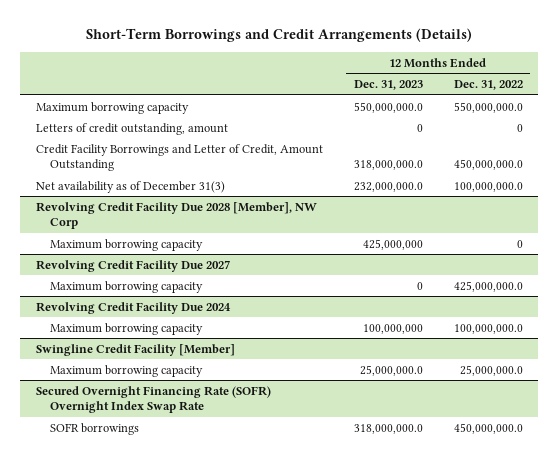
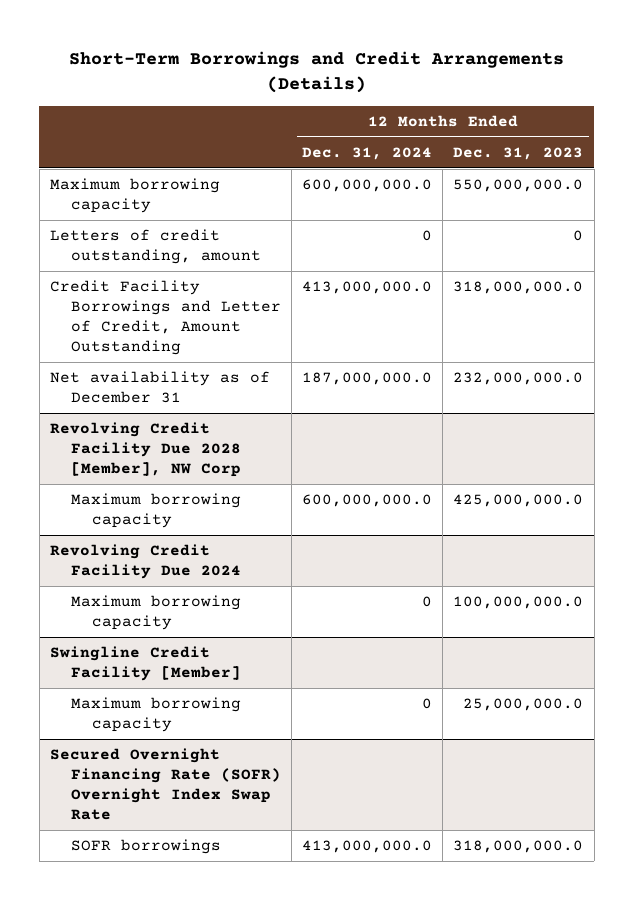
[453,80,523,91] Dec. 31, 2022 -> none
none -> [302,146,433,160] Dec. 31, 2024
[35,180,225,193] Net availability as of December 31(3) -> [49,371,270,404] Net availability as of December 31
[35,259,230,272] Revolving Credit Facility Due 2027 -> none
[50,280,204,293] Maximum borrowing capacity -> none
[362,238,423,250] 425,000,000 -> [453,494,584,508] 425,000,000.0
[362,323,423,334] 100,000,000 -> [453,596,584,610] 100,000,000.0

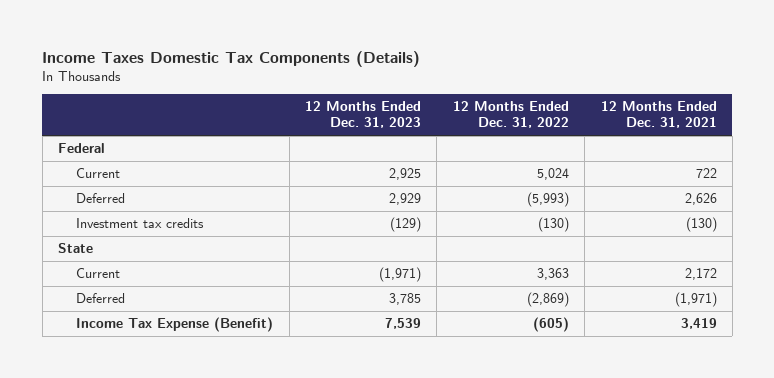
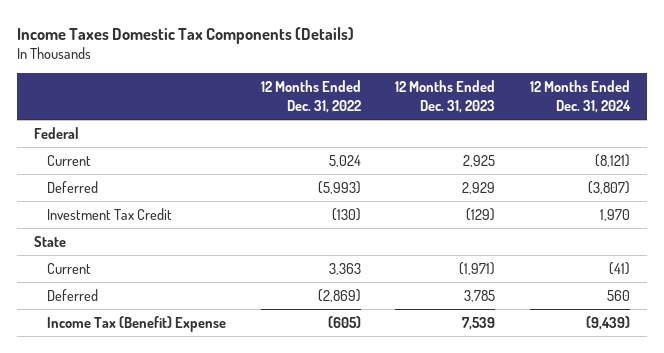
[600,101,717,129] 12 Months Ended Dec. 31, 2021 -> none
none -> [529,80,631,113] 12 Months Ended Dec. 31, 2024
[76,218,205,229] Investment tax credits -> [47,207,173,220] Investment Tax Credit
[76,317,274,333] Income Tax Expense (Benefit) -> [47,315,227,332] Income Tax (Benefit) Expense

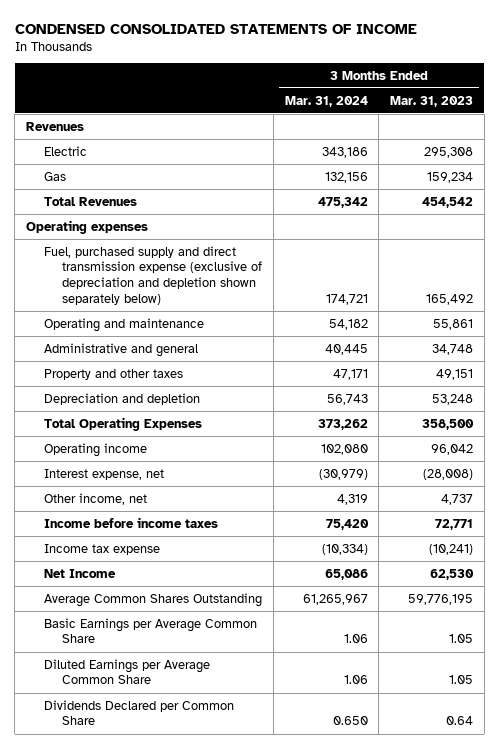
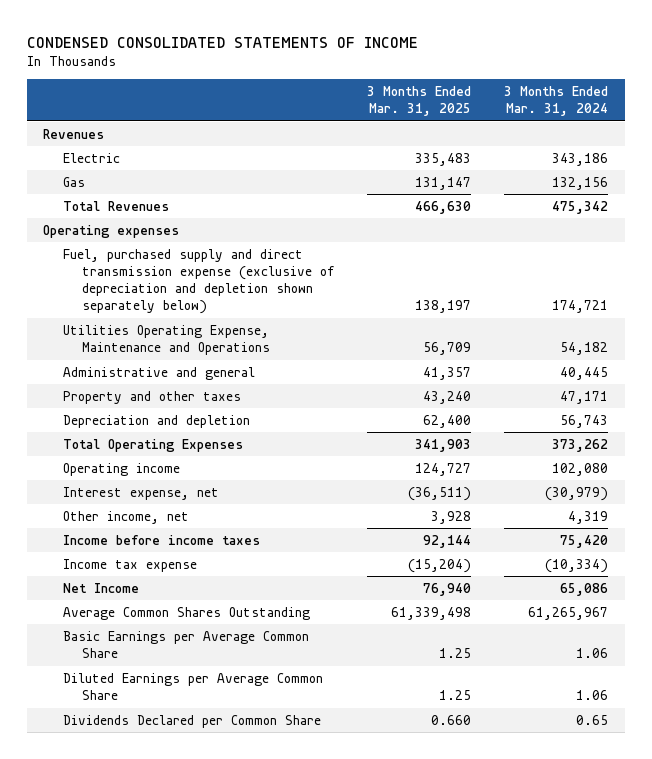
[389,95,473,107] Mar. 31, 2023 -> none
none -> [367,86,472,117] 3 Months Ended Mar. 31, 2025
[44,317,205,332] Operating and maintenance -> [62,324,270,355] Utilities Operating Expense, Maintenance and Operations
[332,716,368,726] 0.650 -> [576,714,609,725] 0.65

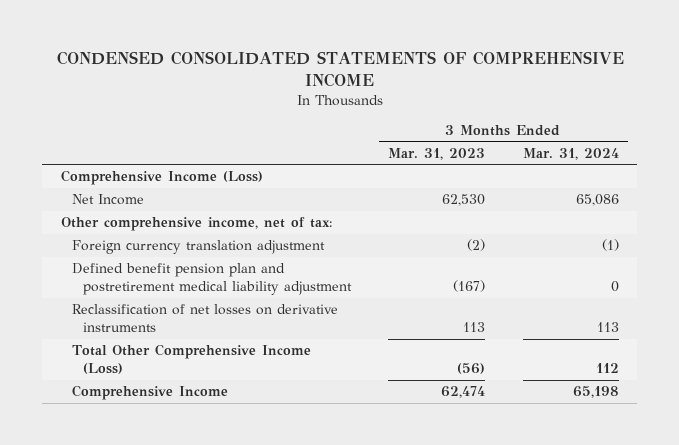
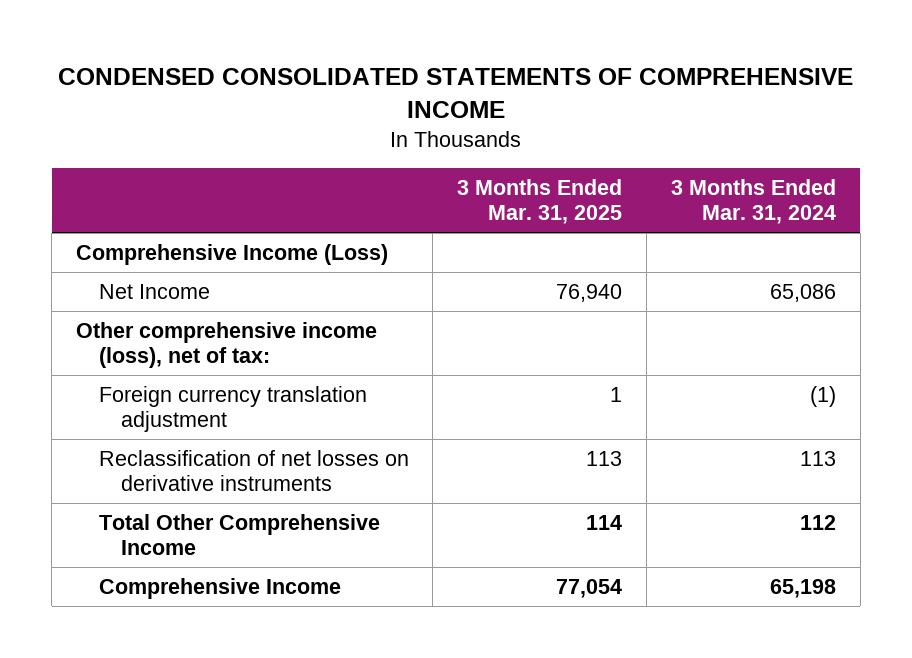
[388,148,486,161] Mar. 31, 2023 -> none
none -> [457,179,623,225] 3 Months Ended Mar. 31, 2025
[60,217,332,232] Other comprehensive income, net of tax: -> [76,322,378,369] Other comprehensive income (loss), net of tax:
[71,263,353,296] Defined benefit pension plan and postretirement medical liability adjustment -> none
[71,344,311,375] Total Other Comprehensive Income (Loss) -> [98,514,380,556] Total Other Comprehensive Income

